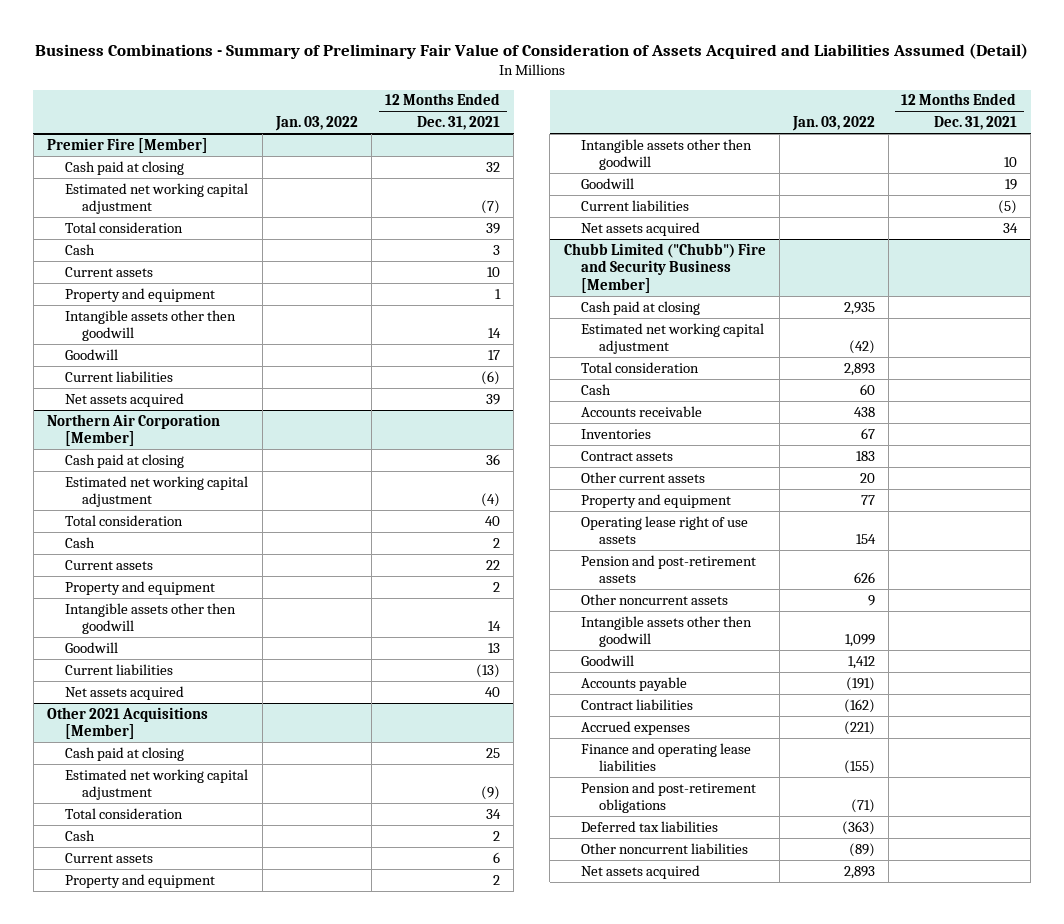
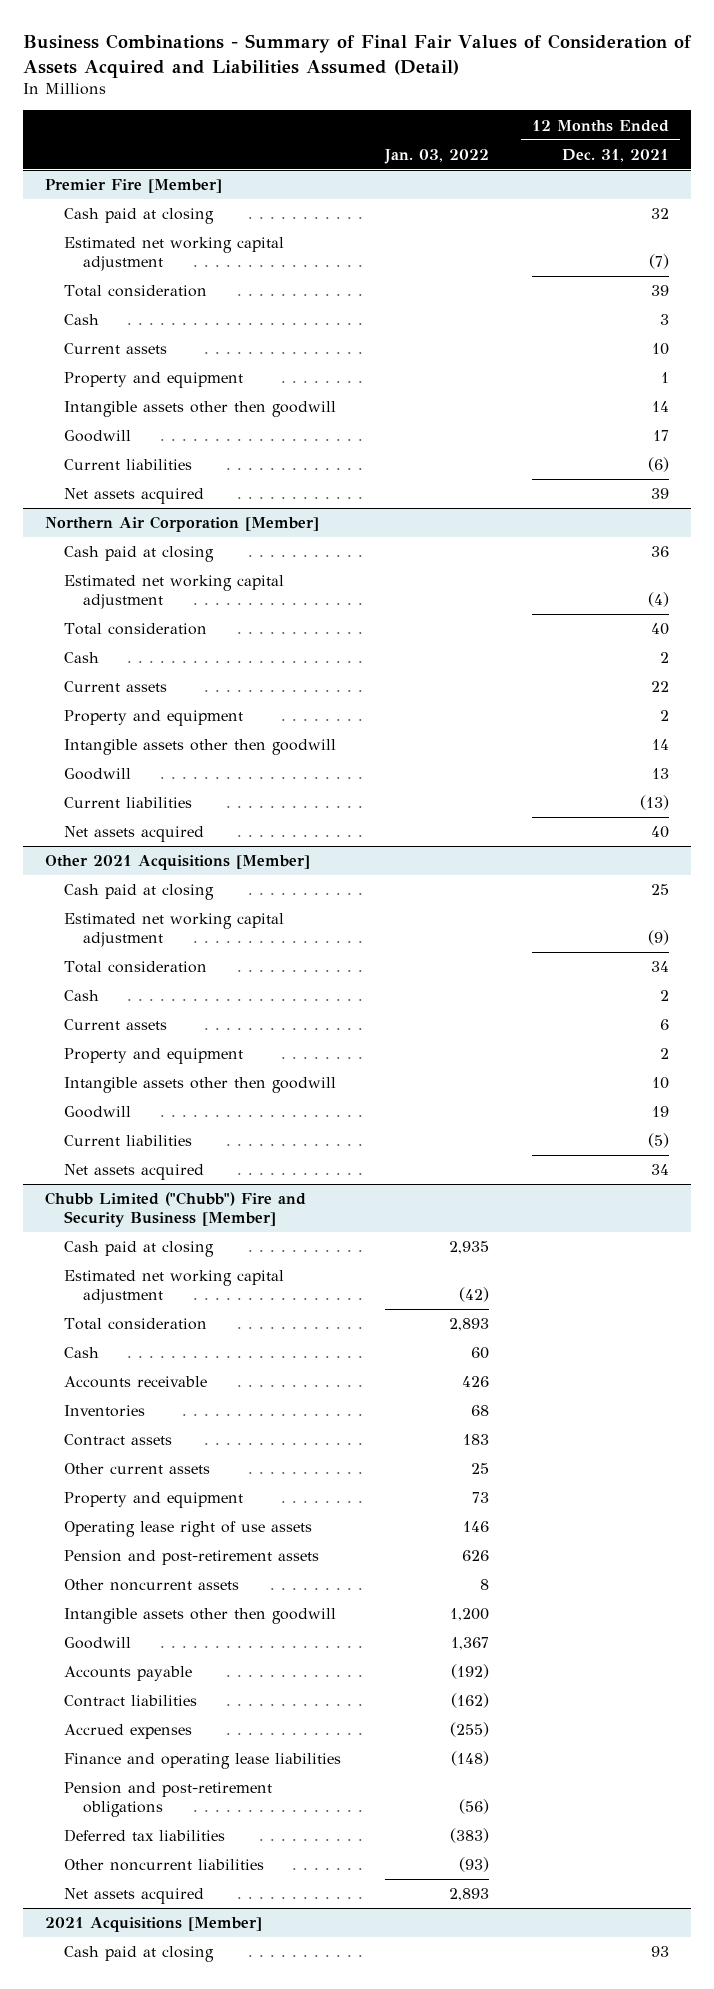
[34,42,1028,59] Business Combinations - Summary of Preliminary Fair Value of Consideration of Assets Acquired and Liabilities Assumed (Detail) -> [23,33,693,78] Business Combinations - Summary of Final Fair Values of Consideration of Assets Acquired and Liabilities Assumed (Detail)
[853,406,875,417] 438 -> [461,1376,489,1388] 426
[860,427,875,439] 67 -> [470,1405,489,1417] 68
[859,472,875,483] 20 -> [470,1463,489,1475] 25
[860,494,875,505] 77 -> [471,1492,489,1504] 73
[855,534,876,545] 154 -> [462,1521,489,1533] 146
[867,594,875,606] 9 -> [479,1579,489,1591] 8
[844,634,875,648] 1,099 -> [449,1608,489,1622] 1,200
[847,655,875,669] 1,412 -> [450,1637,489,1651] 1,367
[845,676,875,691] (191) -> [450,1664,489,1680] (192)
[843,720,875,735] (221) -> [449,1722,489,1738] (255)
[843,760,875,775] (155) -> [450,1751,489,1767] (148)
[850,799,875,814] (71) -> [458,1798,489,1814] (56)
[841,820,875,835] (363) -> [449,1828,489,1844] (383)
[848,842,875,857] (89) -> [458,1857,489,1873] (93)
none -> [44,1917,262,1933] 2021 Acquisitions [Member]
none -> [63,1946,214,1963] Cash paid at closing

